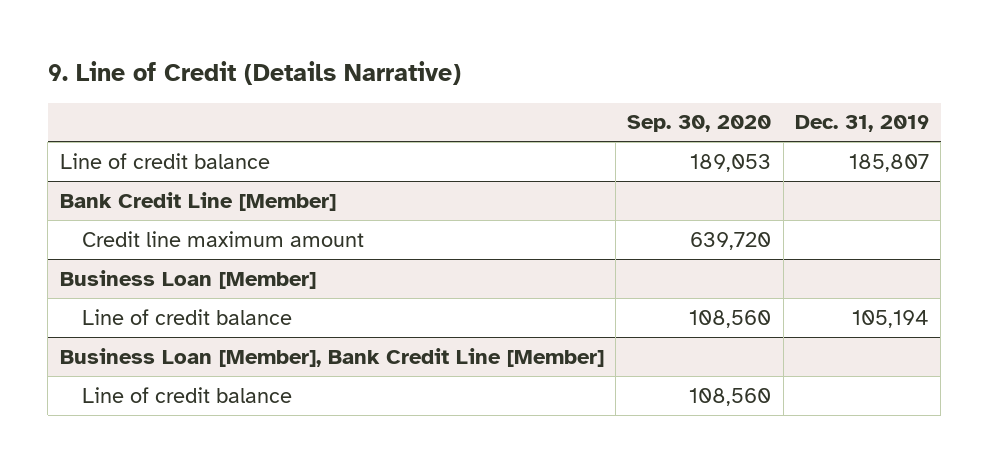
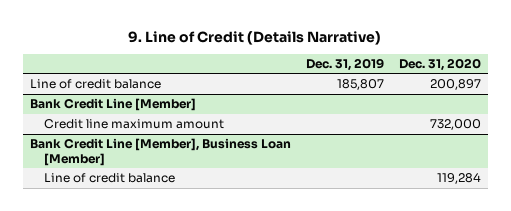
[627,115,772,133] Sep. 30, 2020 -> none
none -> [398,58,481,72] Dec. 31, 2020
[59,269,316,289] Business Loan [Member] -> none
[82,308,293,325] Line of credit balance -> none
[59,347,604,367] Business Loan [Member], Bank Credit Line [Member] -> [30,138,292,166] Bank Credit Line [Member], Business Loan [Member]

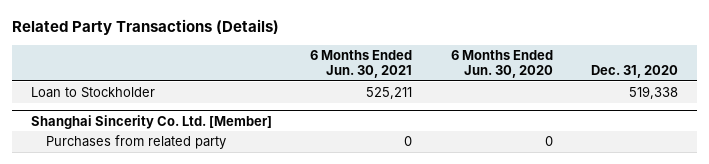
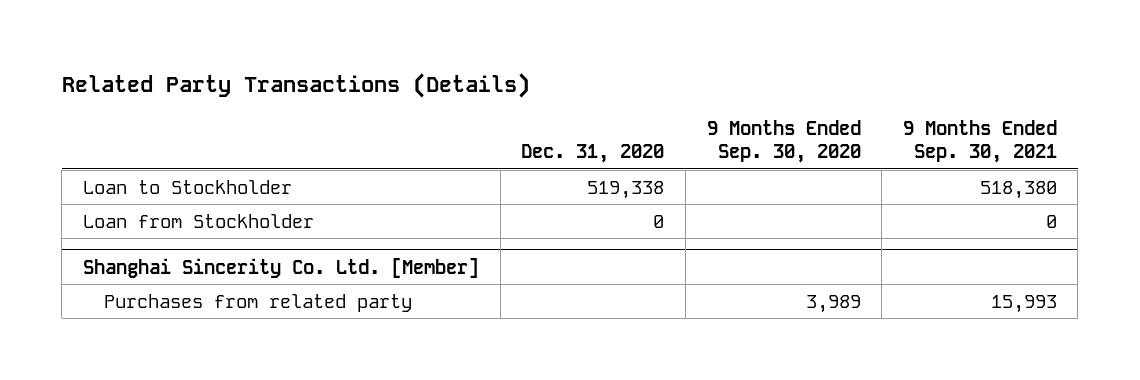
[310,50,413,79] 6 Months Ended Jun. 30, 2021 -> none
[450,50,553,79] 6 Months Ended Jun. 30, 2020 -> none
none -> [706,119,861,164] 9 Months Ended Sep. 30, 2020
none -> [902,119,1057,164] 9 Months Ended Sep. 30, 2021
none -> [83,213,315,228] Loan from Stockholder

